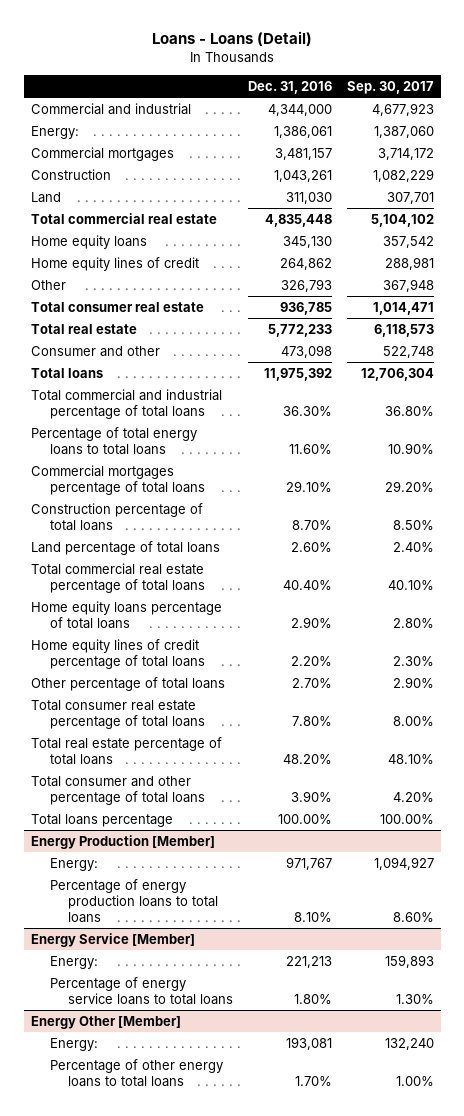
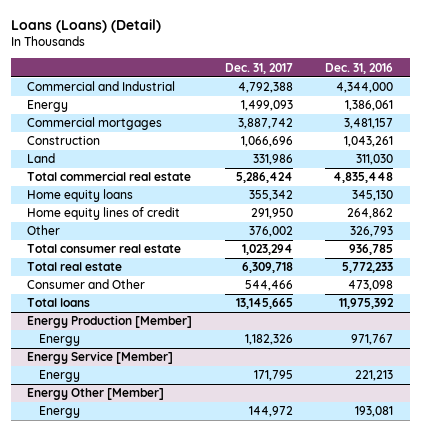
[152,31,313,47] Loans - Loans (Detail) -> [11,18,162,33] Loans (Loans) (Detail)
[346,81,434,95] Sep. 30, 2017 -> none
none -> [224,62,293,74] Dec. 31, 2017
[30,102,191,115] Commercial and industrial -> [27,81,176,92] Commercial and Industrial
[30,125,79,139] Energy: -> [27,100,69,113] Energy
[30,345,160,357] Consumer and other -> [27,279,146,290] Consumer and Other
[30,388,222,420] Total commercial and industrial percentage of total loans -> none
[30,426,197,456] Percentage of total energy loans to total loans -> none
[30,464,205,496] Commercial mortgages percentage of total loans -> none
[30,502,203,532] Construction percentage of total loans -> none
[30,540,220,555] Land percentage of total loans -> none
[30,562,205,594] Total commercial real estate percentage of total loans -> none
[30,600,222,630] Home equity loans percentage of total loans -> none
[30,638,205,670] Home equity lines of credit percentage of total loans -> none
[30,676,225,691] Other percentage of total loans -> none
[30,699,205,730] Total consumer real estate percentage of total loans -> none
[30,736,222,766] Total real estate percentage of total loans -> none
[30,775,205,806] Total consumer and other percentage of total loans -> none
[30,813,173,827] Total loans percentage -> none
[49,878,219,924] Percentage of energy production loans to total loans -> none
[49,857,98,871] Energy: -> [38,334,80,347] Energy
[49,976,234,1006] Percentage of energy service loans to total loans -> none
[49,955,98,969] Energy: -> [38,370,80,383] Energy
[49,1058,223,1088] Percentage of other energy loans to total loans -> none
[49,1037,98,1051] Energy: -> [38,406,80,419] Energy

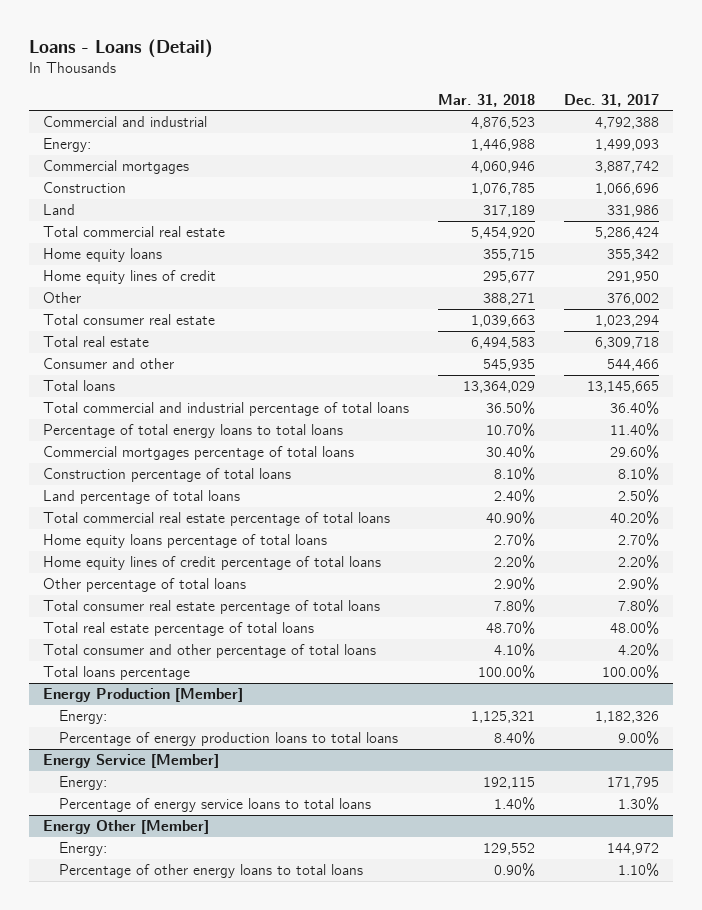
[11,18,162,33] Loans (Loans) (Detail) -> [29,38,214,58] Loans - Loans (Detail)
[325,62,394,74] Dec. 31, 2016 -> none
none -> [437,93,535,107] Mar. 31, 2018
[27,81,176,92] Commercial and Industrial -> [43,116,208,128] Commercial and industrial
[27,100,69,113] Energy -> [43,138,92,153] Energy:
[27,279,146,290] Consumer and Other -> [43,358,175,370] Consumer and other
none -> [43,402,410,417] Total commercial and industrial percentage of total loans
none -> [43,424,344,439] Percentage of total energy loans to total loans
none -> [43,446,355,461] Commercial mortgages percentage of total loans
none -> [43,468,292,483] Construction percentage of total loans
none -> [43,490,241,505] Land percentage of total loans
none -> [43,512,391,527] Total commercial real estate percentage of total loans
none -> [43,534,328,549] Home equity loans percentage of total loans
none -> [43,556,382,571] Home equity lines of credit percentage of total loans
none -> [43,578,247,593] Other percentage of total loans
none -> [43,600,381,615] Total consumer real estate percentage of total loans
none -> [43,622,315,637] Total real estate percentage of total loans
none -> [43,644,377,659] Total consumer and other percentage of total loans
none -> [43,666,191,681] Total loans percentage
[38,334,80,347] Energy -> [59,710,108,725] Energy:
none -> [59,732,399,747] Percentage of energy production loans to total loans
[38,370,80,383] Energy -> [59,776,108,791] Energy:
none -> [59,798,372,813] Percentage of energy service loans to total loans
[38,406,80,419] Energy -> [59,842,108,857] Energy:
none -> [59,864,364,879] Percentage of other energy loans to total loans

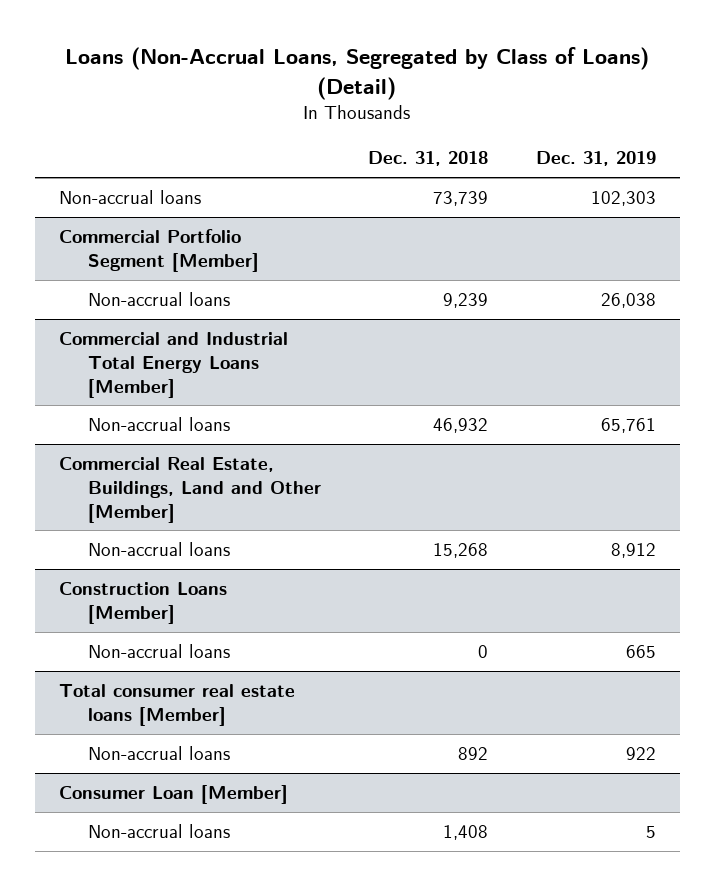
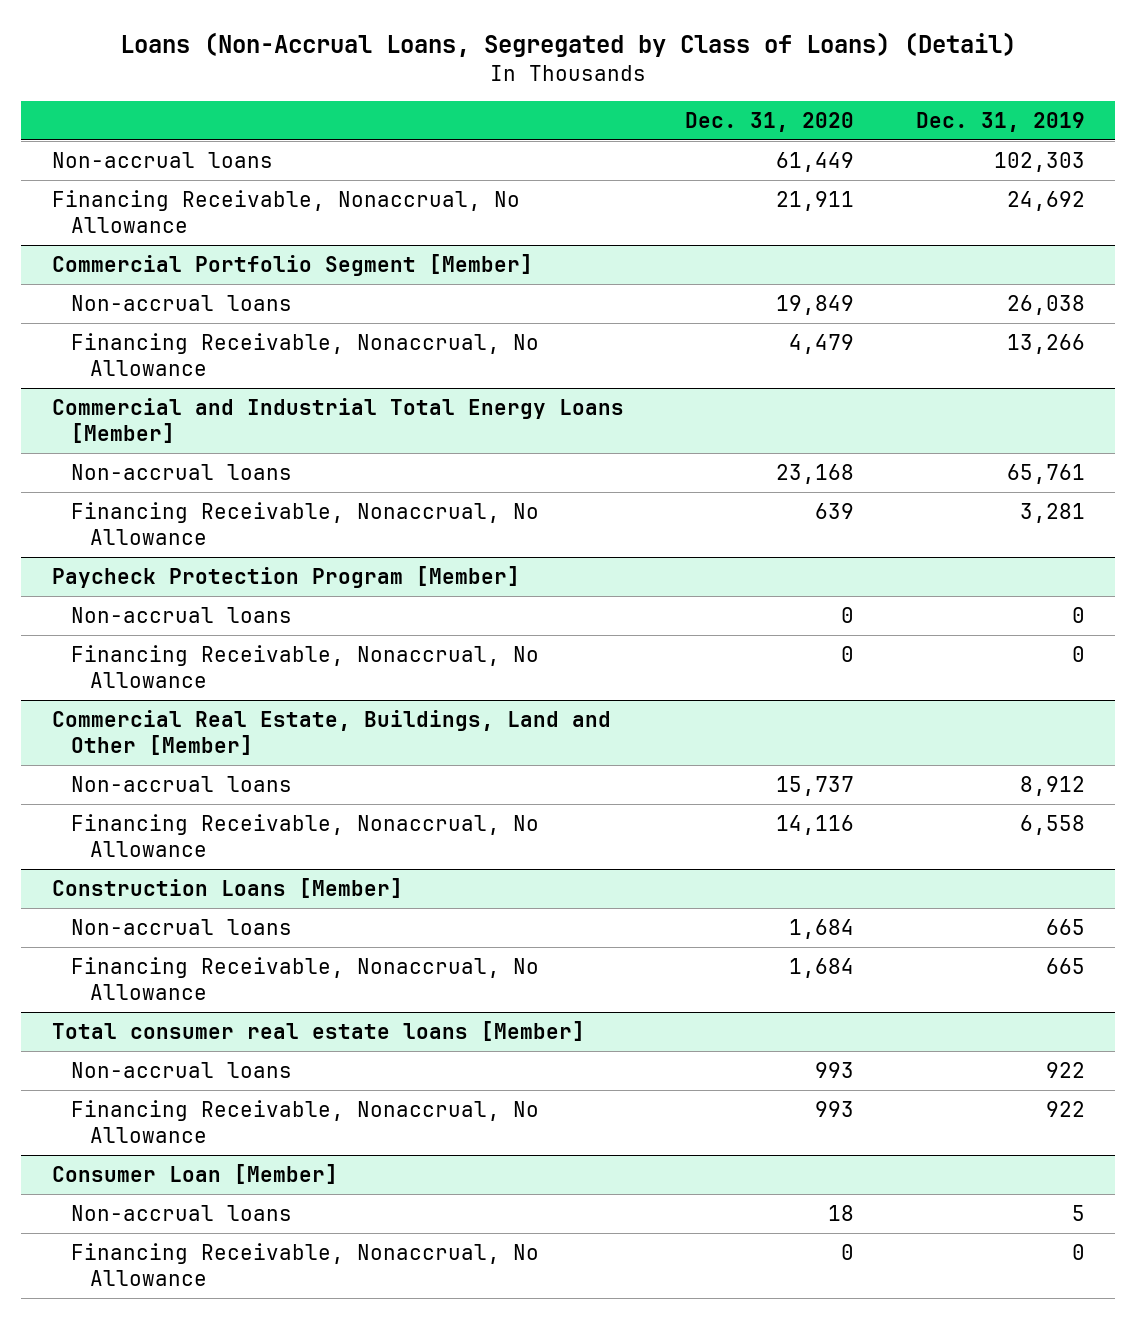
[368,151,489,167] Dec. 31, 2018 -> none
none -> [685,111,855,132] Dec. 31, 2020
none -> [51,189,520,233] Financing Receivable, Nonaccrual, No Allowance
none -> [70,332,539,376] Financing Receivable, Nonaccrual, No Allowance
none -> [70,501,539,545] Financing Receivable, Nonaccrual, No Allowance
none -> [51,565,520,588] Paycheck Protection Program [Member]
none -> [70,606,292,623] Non-accrual loans
none -> [70,644,539,688] Financing Receivable, Nonaccrual, No Allowance
none -> [70,813,539,857] Financing Receivable, Nonaccrual, No Allowance
none -> [70,956,539,1000] Financing Receivable, Nonaccrual, No Allowance
none -> [70,1099,539,1143] Financing Receivable, Nonaccrual, No Allowance
none -> [70,1242,539,1286] Financing Receivable, Nonaccrual, No Allowance

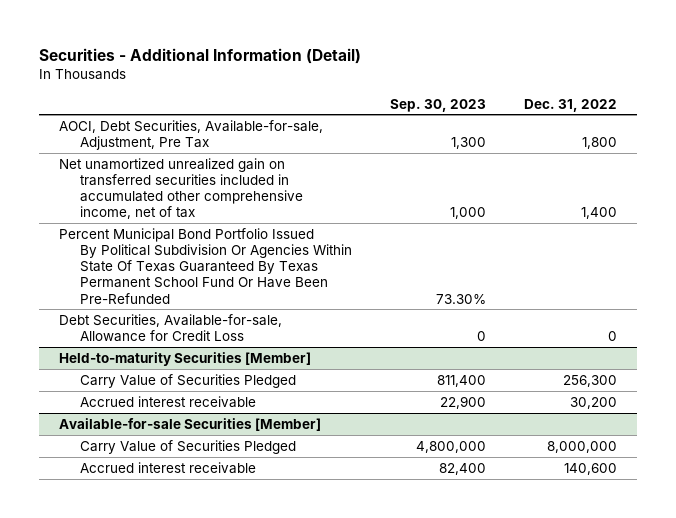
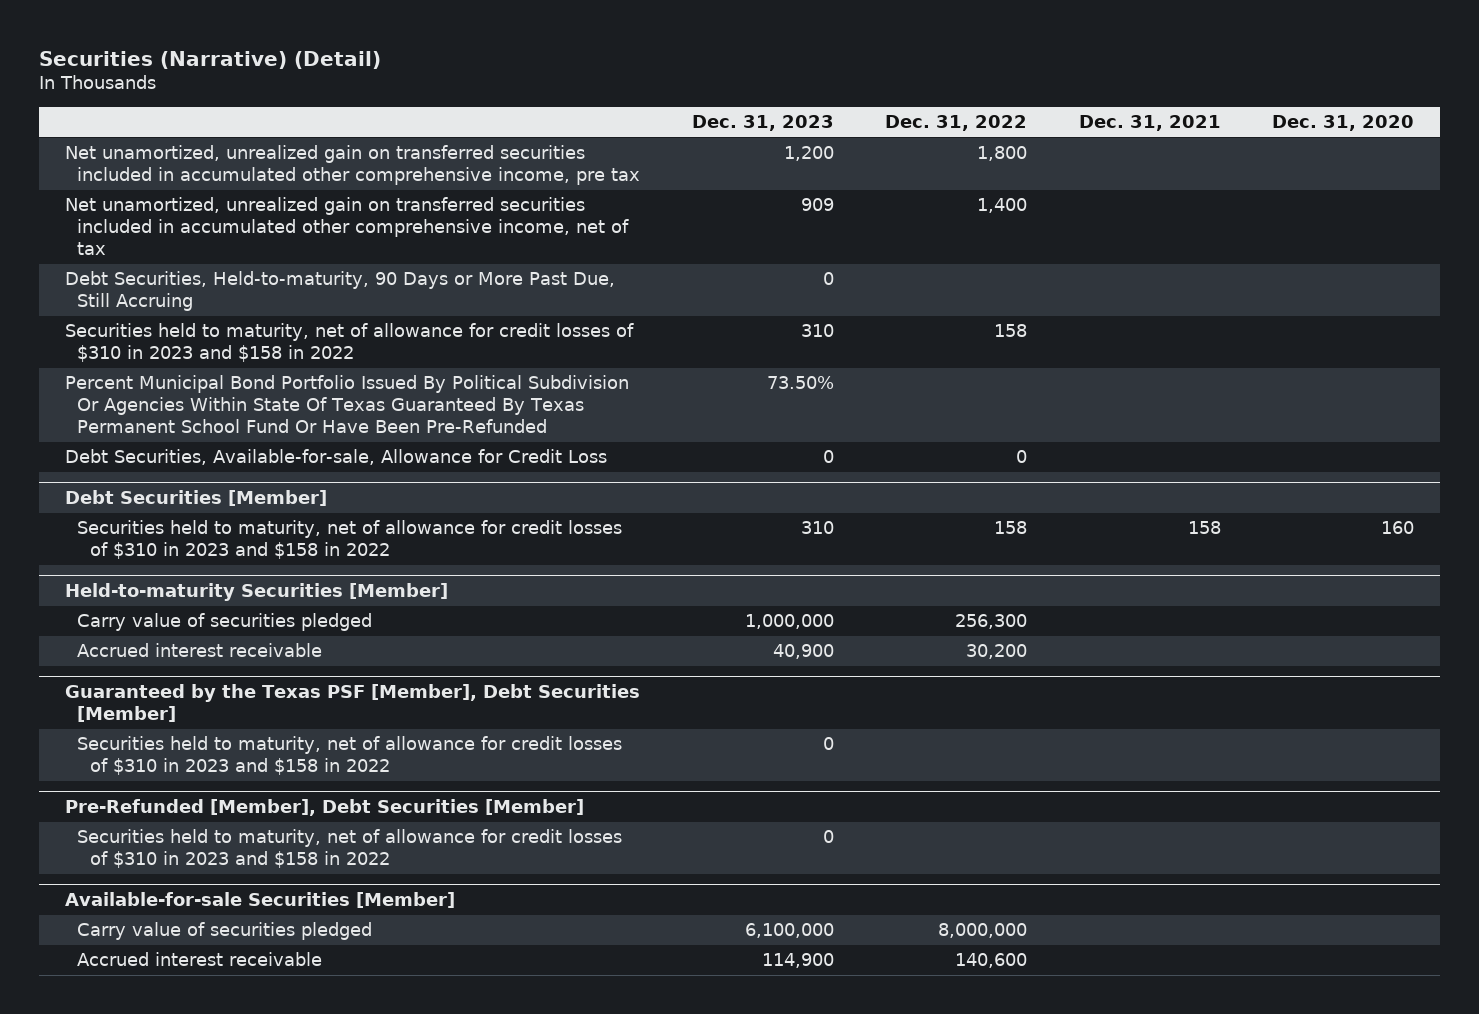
[39,47,362,64] Securities - Additional Information (Detail) -> [39,51,382,70] Securities (Narrative) (Detail)
[390,98,487,112] Sep. 30, 2023 -> none
none -> [691,115,834,132] Dec. 31, 2023
none -> [1078,115,1221,132] Dec. 31, 2021
none -> [1272,115,1415,132] Dec. 31, 2020
[58,119,323,151] AOCI, Debt Securities, Available-for-sale, Adjustment, Pre Tax -> [64,145,641,186] Net unamortized, unrealized gain on transferred securities included in accumulated other comprehensive income, pre tax
[58,157,303,220] Net unamortized unrealized gain on transferred securities included in accumulated other comprehensive income, net of tax -> [64,197,630,256] Net unamortized, unrealized gain on transferred securities included in accumulated other comprehensive income, net of tax
none -> [64,271,615,312] Debt Securities, Held-to-maturity, 90 Days or More Past Due, Still Accruing
none -> [64,323,634,363] Securities held to maturity, net of allowance for credit losses of $310 in 2023 and $158 in 2022
none -> [64,490,327,507] Debt Securities [Member]
none -> [77,520,623,560] Securities held to maturity, net of allowance for credit losses of $310 in 2023 and $158 in 2022
[79,373,296,388] Carry Value of Securities Pledged -> [77,613,373,632] Carry value of securities pledged
none -> [64,684,640,723] Guaranteed by the Texas PSF [Member], Debt Securities [Member]
none -> [77,736,623,776] Securities held to maturity, net of allowance for credit losses of $310 in 2023 and $158 in 2022
none -> [64,799,584,817] Pre-Refunded [Member], Debt Securities [Member]
none -> [77,829,623,869] Securities held to maturity, net of allowance for credit losses of $310 in 2023 and $158 in 2022
[79,439,296,454] Carry Value of Securities Pledged -> [77,922,373,941] Carry value of securities pledged

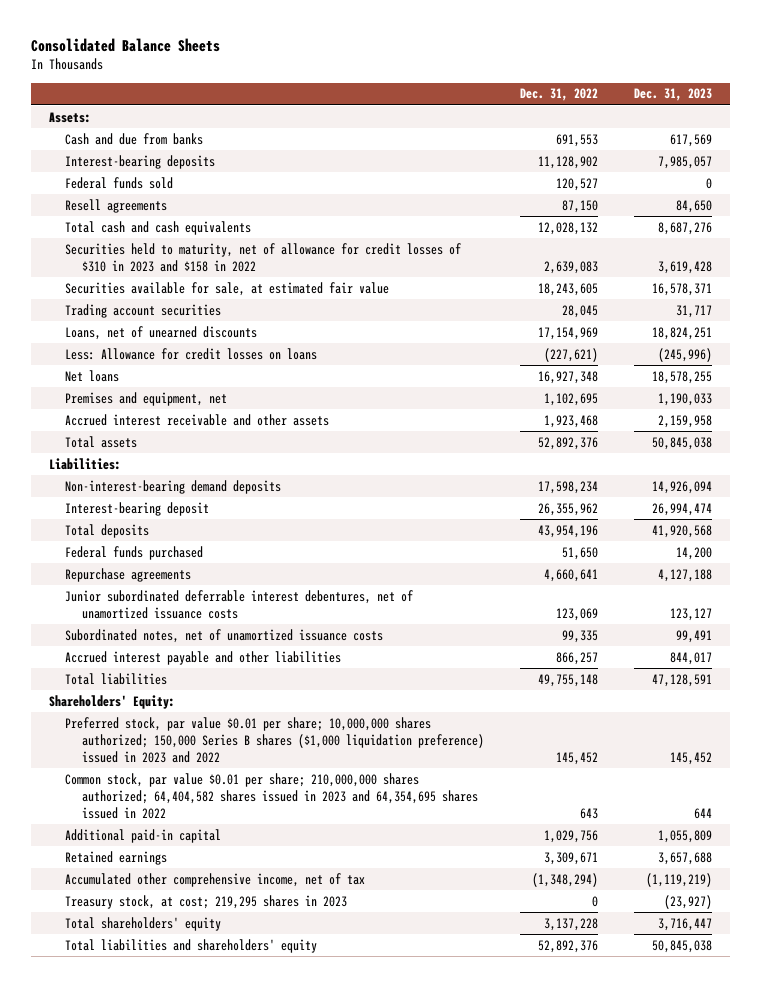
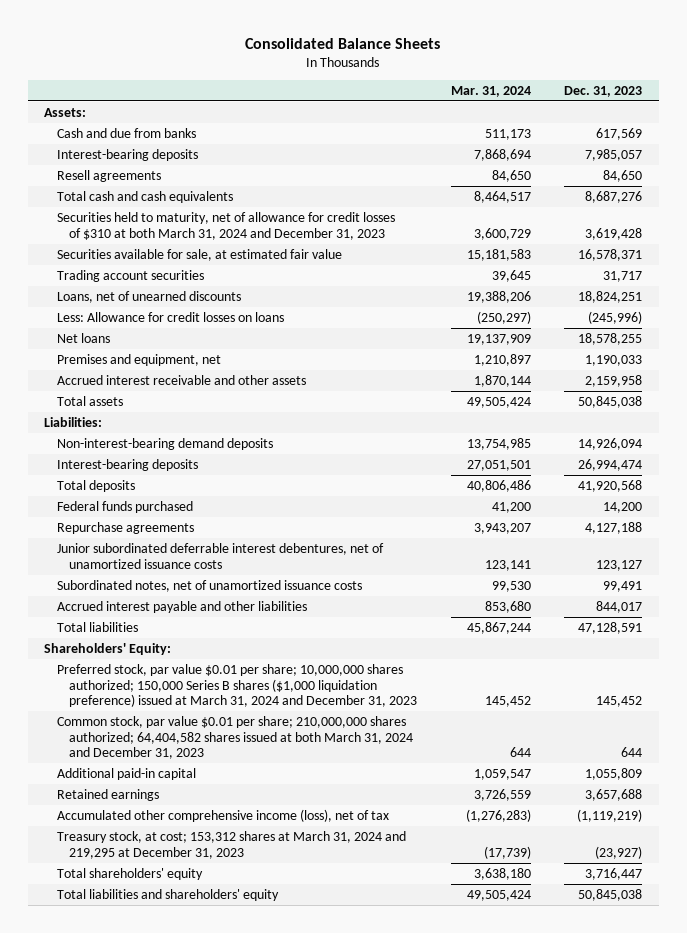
[520,88,599,102] Dec. 31, 2022 -> none
none -> [450,85,531,97] Mar. 31, 2024
[65,176,174,189] Federal funds sold -> none
[65,242,462,272] Securities held to maturity, net of allowance for credit losses of $310 in 2023 and $158 in 2022 -> [56,211,395,240] Securities held to maturity, net of allowance for credit losses of $310 at both March 31, 2024 and December 31, 2023
[65,501,210,516] Interest-bearing deposit -> [56,458,198,471] Interest-bearing deposits
[65,716,485,763] Preferred stock, par value $0.01 per share; 10,000,000 shares authorized; 150,000 Series B shares ($1,000 liquidation preference) issued in 2023 and 2022 -> [56,663,418,708] Preferred stock, par value $0.01 per share; 10,000,000 shares authorized; 150,000 Series B shares ($1,000 liquidation preference) issued at March 31, 2024 and December 31, 2023
[65,772,479,819] Common stock, par value $0.01 per share; 210,000,000 shares authorized; 64,404,582 shares issued in 2023 and 64,354,695 shares issued in 2022 -> [56,715,414,760] Common stock, par value $0.01 per share; 210,000,000 shares authorized; 64,404,582 shares issued at both March 31, 2024 and December 31, 2023
[65,872,366,887] Accumulated other comprehensive income, net of tax -> [56,808,389,822] Accumulated other comprehensive income (loss), net of tax
[65,894,348,909] Treasury stock, at cost; 219,295 shares in 2023 -> [56,830,406,859] Treasury stock, at cost; 153,312 shares at March 31, 2024 and 219,295 at December 31, 2023

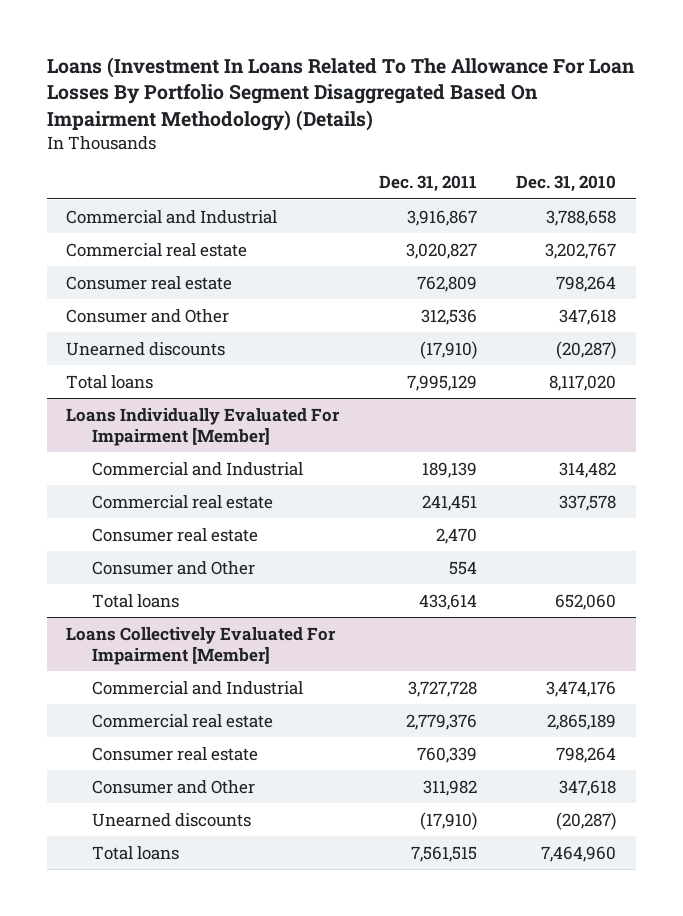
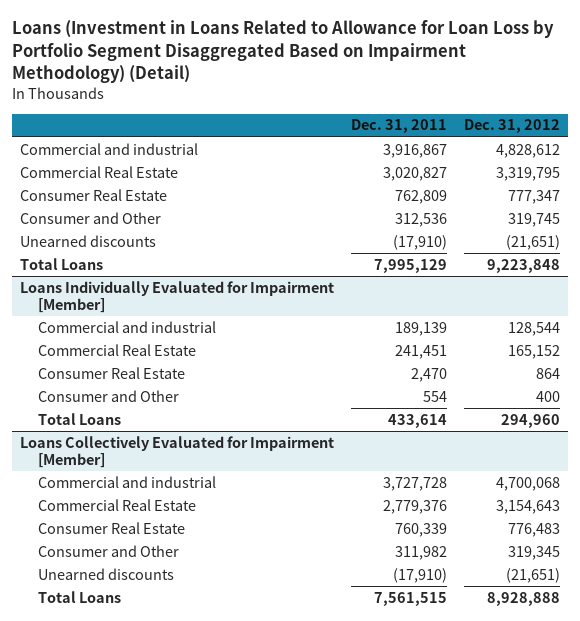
[46,57,635,131] Loans (Investment In Loans Related To The Allowance For Loan Losses By Portfolio Segment Disaggregated Based On Impairment Methodology) (Details) -> [11,20,554,84] Loans (Investment in Loans Related to Allowance for Loan Loss by Portfolio Segment Disaggregated Based on Impairment Methodology) (Detail)
[516,175,617,193] Dec. 31, 2010 -> none
none -> [463,119,560,134] Dec. 31, 2012
[66,209,278,224] Commercial and Industrial -> [20,142,199,155] Commercial and industrial
[66,242,248,257] Commercial real estate -> [20,165,179,178] Commercial Real Estate
[66,275,233,290] Consumer real estate -> [20,188,168,201] Consumer Real Estate
[66,374,154,389] Total loans -> [20,257,104,270] Total Loans
[66,407,341,446] Loans Individually Evaluated For Impairment [Member] -> [20,280,335,314] Loans Individually Evaluated for Impairment [Member]
[91,461,303,476] Commercial and Industrial -> [38,320,217,333] Commercial and industrial
[91,494,273,509] Commercial real estate -> [38,343,197,356] Commercial Real Estate
[91,527,258,542] Consumer real estate -> [38,366,186,379] Consumer Real Estate
[91,593,179,608] Total loans -> [38,412,122,425] Total Loans
[66,626,337,665] Loans Collectively Evaluated For Impairment [Member] -> [20,435,335,469] Loans Collectively Evaluated for Impairment [Member]
[91,680,303,695] Commercial and Industrial -> [38,475,217,488] Commercial and industrial
[91,713,273,728] Commercial real estate -> [38,498,197,511] Commercial Real Estate
[91,746,258,761] Consumer real estate -> [38,521,186,534] Consumer Real Estate
[91,845,179,860] Total loans -> [38,590,122,603] Total Loans

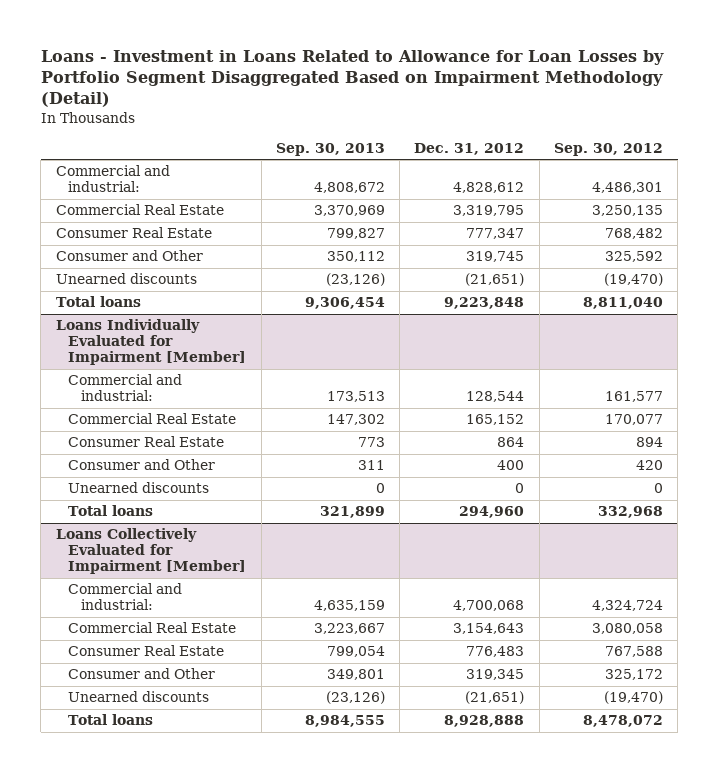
[11,20,554,84] Loans (Investment in Loans Related to Allowance for Loan Loss by Portfolio Segment Disaggregated Based on Impairment Methodology) (Detail) -> [40,50,664,108] Loans - Investment in Loans Related to Allowance for Loan Losses by Portfolio Segment Disaggregated Based on Impairment Methodology (Detail)
[351,119,448,134] Dec. 31, 2011 -> none
none -> [275,142,385,156] Sep. 30, 2013
none -> [553,142,663,156] Sep. 30, 2012
[20,142,199,155] Commercial and industrial -> [55,165,170,193] Commercial and industrial:
[20,257,104,270] Total Loans -> [55,296,141,308] Total loans
[38,320,217,333] Commercial and industrial -> [68,374,183,402] Commercial and industrial:
none -> [68,482,210,494] Unearned discounts
[38,412,122,425] Total Loans -> [68,505,154,517] Total loans
[38,475,217,488] Commercial and industrial -> [68,583,183,611] Commercial and industrial:
[38,590,122,603] Total Loans -> [68,714,154,726] Total loans

